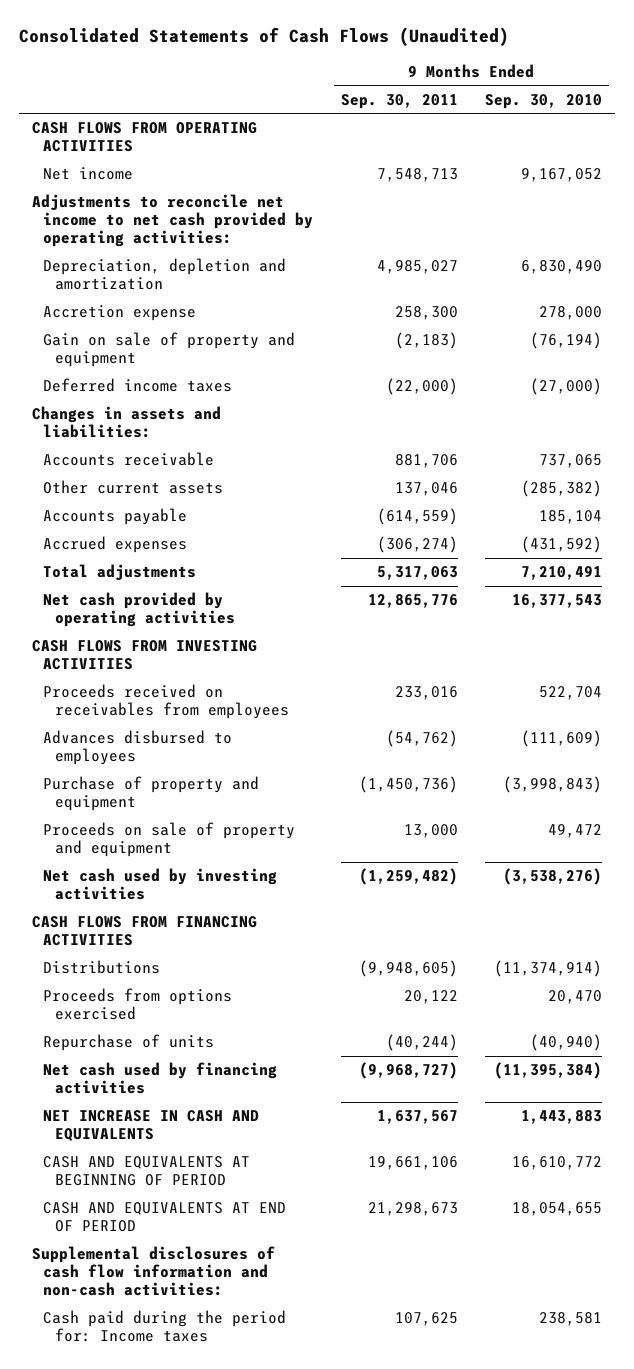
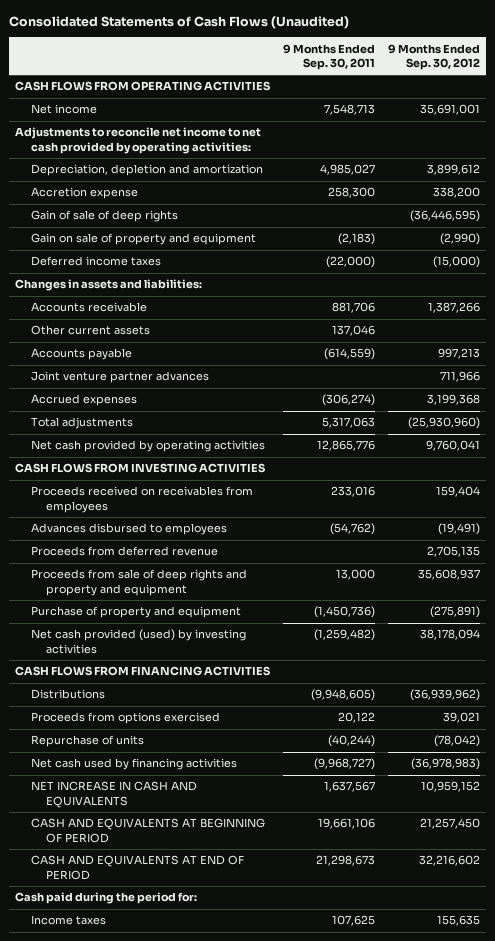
[484,93,602,109] Sep. 30, 2010 -> none
none -> [387,43,480,71] 9 Months Ended Sep. 30, 2012
none -> [30,210,178,223] Gain of sale of deep rights
none -> [30,371,209,384] Joint venture partner advances
none -> [30,546,218,557] Proceeds from deferred revenue
none -> [30,569,247,596] Proceeds from sale of deep rights and property and equipment
[43,822,296,858] Proceeds on sale of property and equipment -> none
[43,868,278,901] Net cash used by investing activities -> [30,629,246,654] Net cash provided (used) by investing activities
[32,1246,276,1297] Supplemental disclosures of cash flow information and non-cash activities: -> none
none -> [15,892,198,905] Cash paid during the period for:
[43,1310,287,1343] Cash paid during the period for: Income taxes -> [30,915,106,926] Income taxes

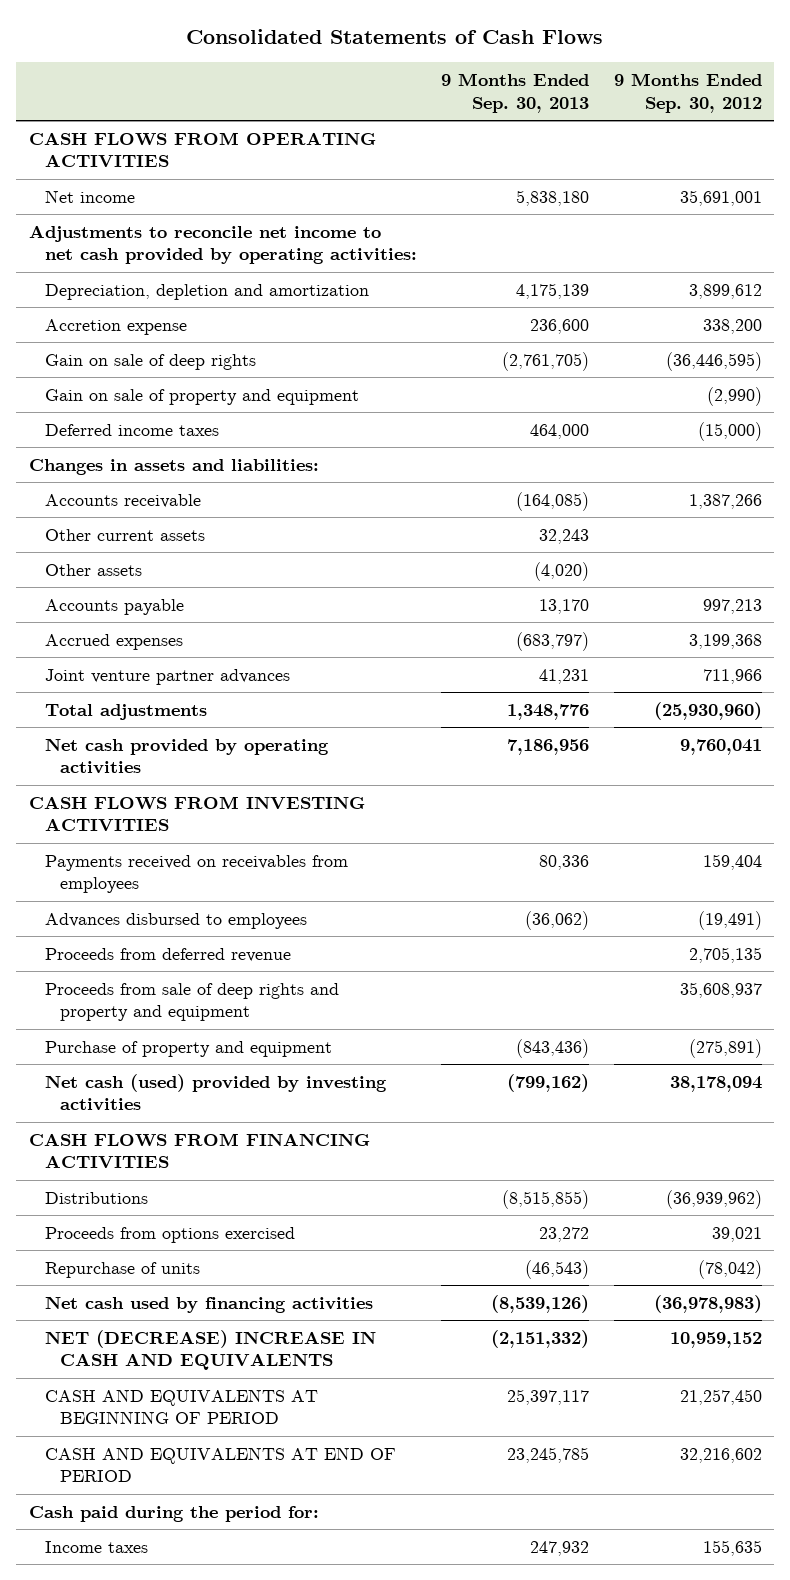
[9,16,350,30] Consolidated Statements of Cash Flows (Unaudited) -> [186,29,604,45] Consolidated Statements of Cash Flows
[282,43,375,71] 9 Months Ended Sep. 30, 2011 -> none
none -> [441,73,590,113] 9 Months Ended Sep. 30, 2013
[30,210,178,223] Gain of sale of deep rights -> [44,353,256,370] Gain on sale of deep rights
none -> [44,563,142,576] Other assets
[30,371,209,384] Joint venture partner advances -> [44,668,290,685] Joint venture partner advances
[30,486,253,513] Proceeds received on receivables from employees -> [44,854,348,894] Payments received on receivables from employees
[30,629,246,654] Net cash provided (used) by investing activities -> [44,1073,387,1112] Net cash (used) provided by investing activities
[30,781,197,808] NET INCREASE IN CASH AND EQUIVALENTS -> [44,1329,376,1371] NET (DECREASE) INCREASE IN CASH AND EQUIVALENTS

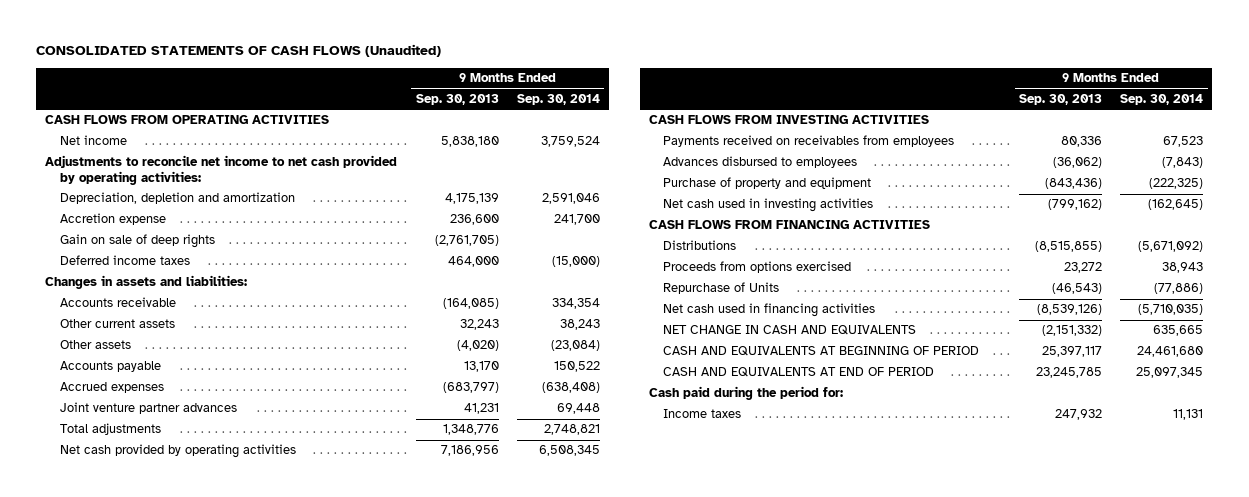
[186,29,604,45] Consolidated Statements of Cash Flows -> [36,44,442,58] CONSOLIDATED STATEMENTS OF CASH FLOWS (Unaudited)
[613,73,762,113] 9 Months Ended Sep. 30, 2012 -> none
none -> [516,93,600,105] Sep. 30, 2014
[44,388,359,405] Gain on sale of property and equipment -> none
[44,947,291,962] Proceeds from deferred revenue -> none
[44,982,339,1022] Proceeds from sale of deep rights and property and equipment -> none
[44,1073,387,1112] Net cash (used) provided by investing activities -> [663,198,874,213] Net cash used in investing activities
[44,1261,200,1278] Repurchase of units -> [663,282,780,295] Repurchase of Units
[44,1295,373,1313] Net cash used by financing activities -> [663,303,876,318] Net cash used in financing activities
[44,1329,376,1371] NET (DECREASE) INCREASE IN CASH AND EQUIVALENTS -> [663,325,917,336] NET CHANGE IN CASH AND EQUIVALENTS

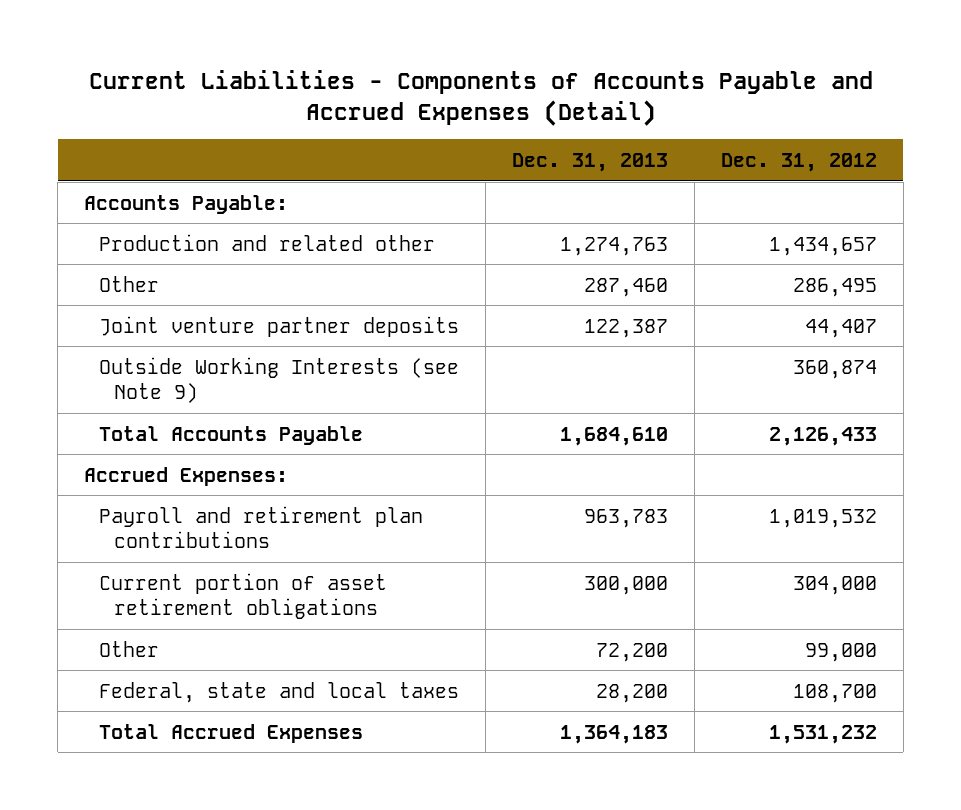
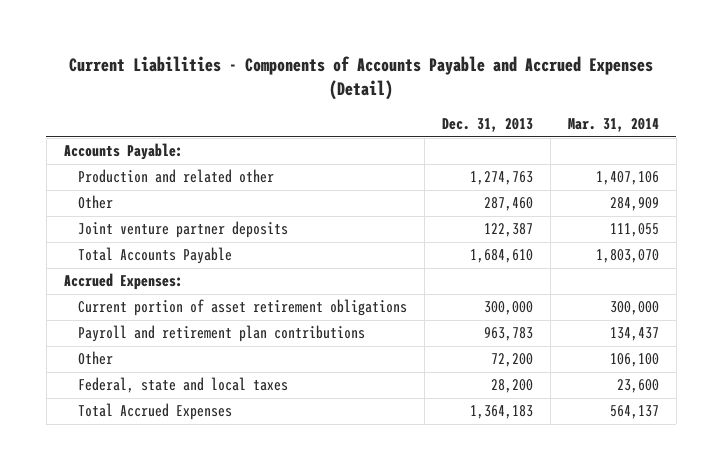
[720,152,877,172] Dec. 31, 2012 -> none
none -> [567,118,659,133] Mar. 31, 2014
[98,356,459,404] Outside Working Interests (see Note 9) -> none
[98,505,423,549] Payroll and retirement plan contributions -> [77,325,365,343] Payroll and retirement plan contributions

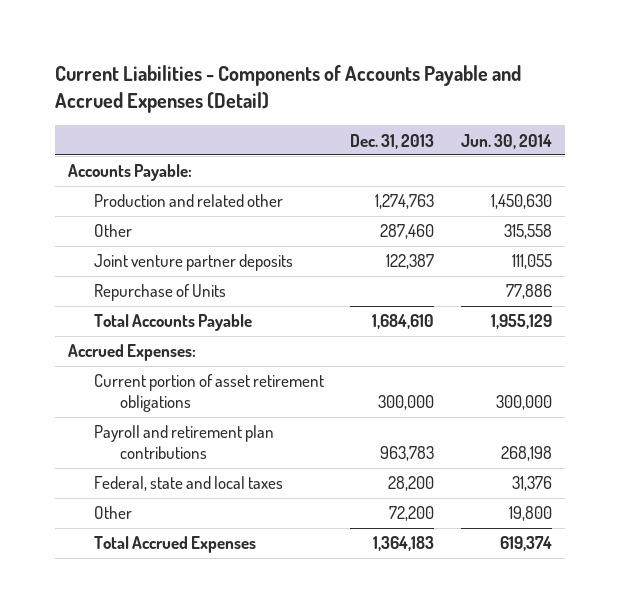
[567,118,659,133] Mar. 31, 2014 -> none
none -> [460,133,552,149] Jun. 30, 2014
none -> [93,284,226,302] Repurchase of Units
[77,351,113,366] Other -> [93,506,132,520] Other

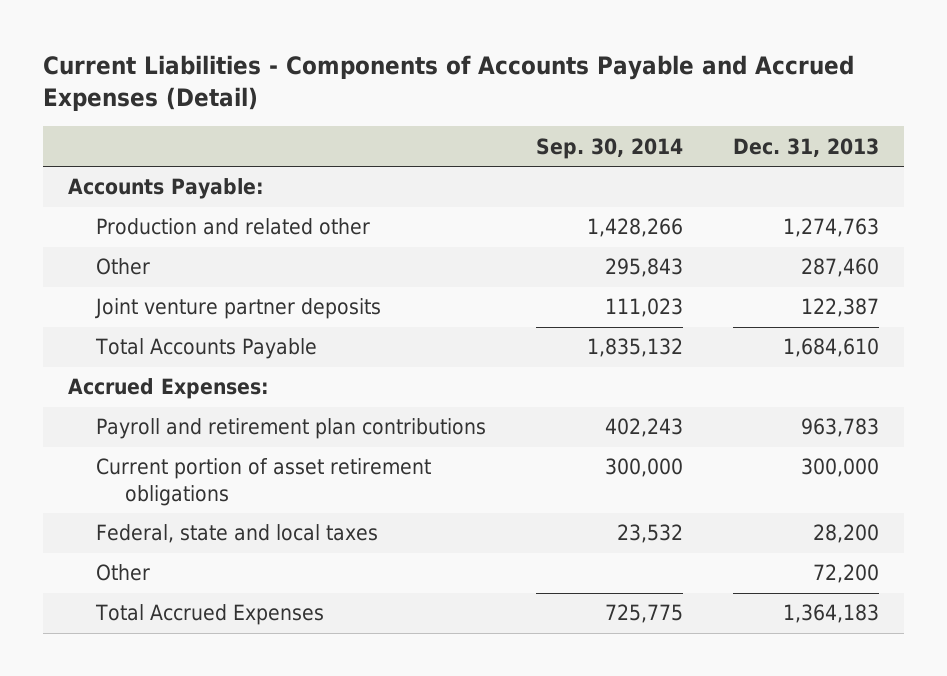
[460,133,552,149] Jun. 30, 2014 -> none
none -> [536,137,684,159] Sep. 30, 2014
[93,284,226,302] Repurchase of Units -> none
[93,374,324,413] Current portion of asset retirement obligations -> [96,458,432,506] Current portion of asset retirement obligations

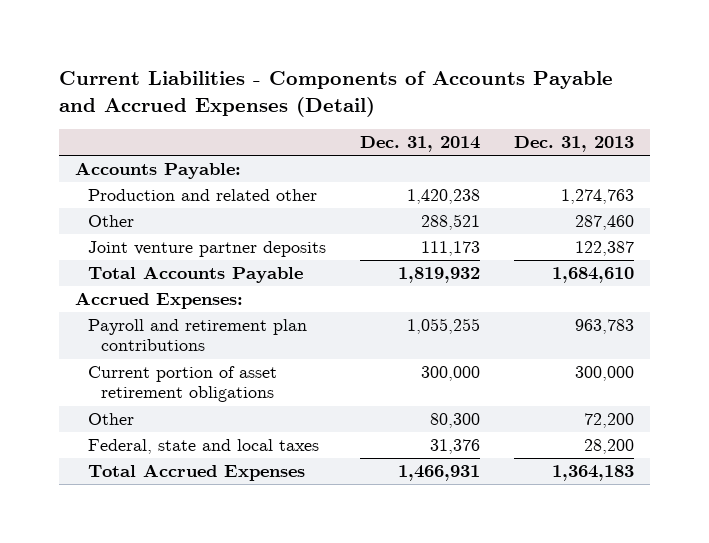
[536,137,684,159] Sep. 30, 2014 -> none
none -> [359,136,480,153] Dec. 31, 2014
[96,524,379,544] Federal, state and local taxes -> [88,438,320,454] Federal, state and local taxes

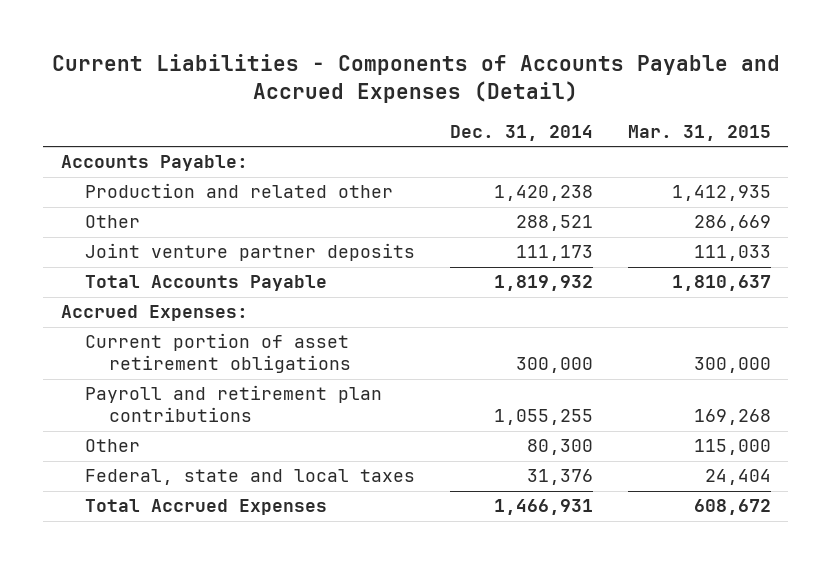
[513,136,634,153] Dec. 31, 2013 -> none
none -> [627,124,771,141] Mar. 31, 2015
[88,318,308,352] Payroll and retirement plan contributions -> [84,385,382,423] Payroll and retirement plan contributions

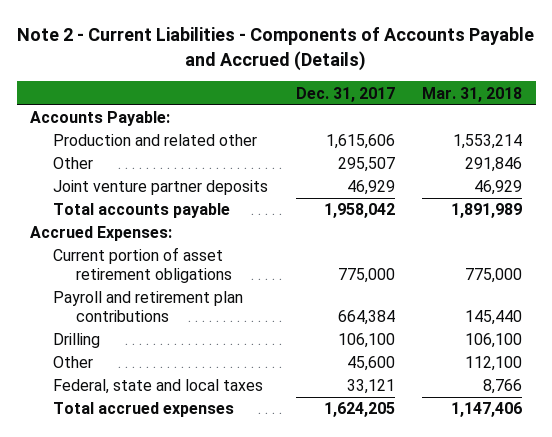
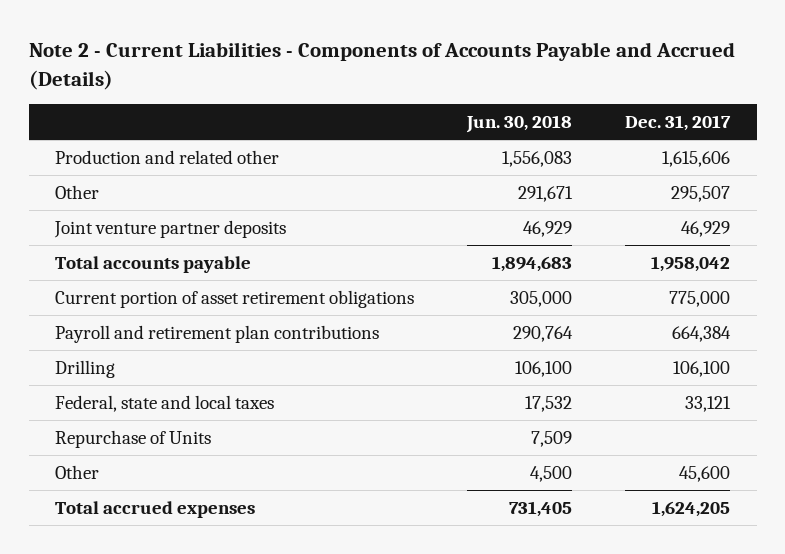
[422,86,523,102] Mar. 31, 2018 -> none
none -> [466,114,573,133] Jun. 30, 2018
[30,111,171,127] Accounts Payable: -> none
[30,226,173,242] Accrued Expenses: -> none
none -> [55,429,212,448] Repurchase of Units
[52,356,93,369] Other -> [55,464,100,479] Other

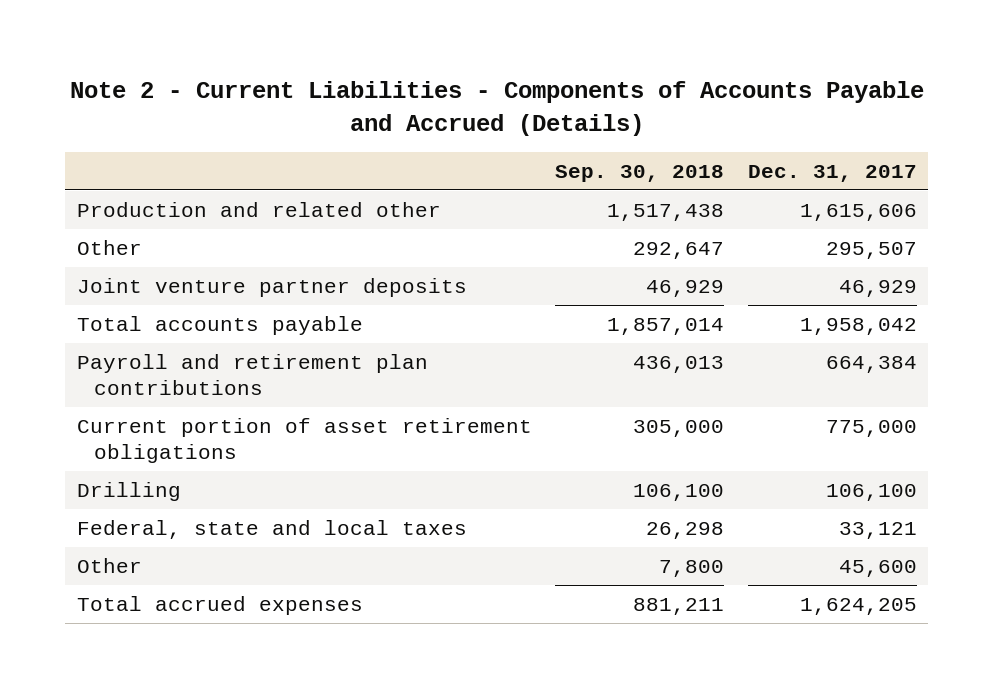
[466,114,573,133] Jun. 30, 2018 -> none
none -> [555,164,725,182] Sep. 30, 2018
[55,289,415,308] Current portion of asset retirement obligations -> [77,417,533,463] Current portion of asset retirement obligations
[55,429,212,448] Repurchase of Units -> none

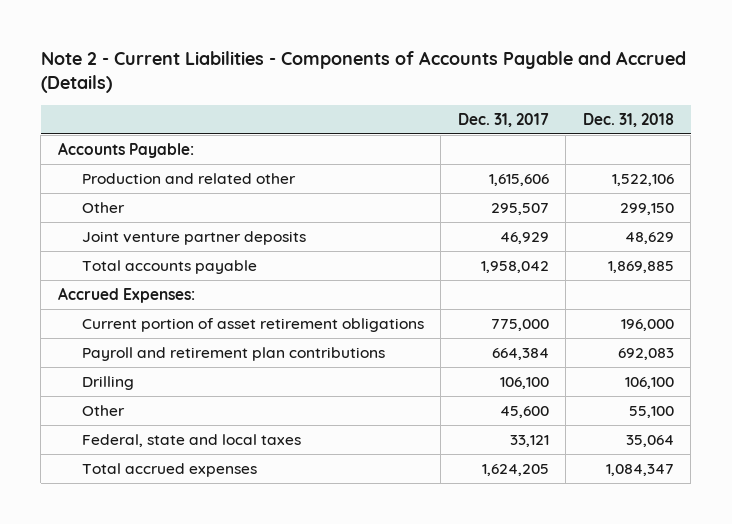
[555,164,725,182] Sep. 30, 2018 -> none
none -> [582,112,674,127] Dec. 31, 2018
none -> [57,142,194,159] Accounts Payable:
none -> [57,287,195,304] Accrued Expenses:
[77,353,429,395] Payroll and retirement plan contributions -> [82,347,386,362] Payroll and retirement plan contributions
[77,519,468,539] Federal, state and local taxes -> [82,434,302,448] Federal, state and local taxes

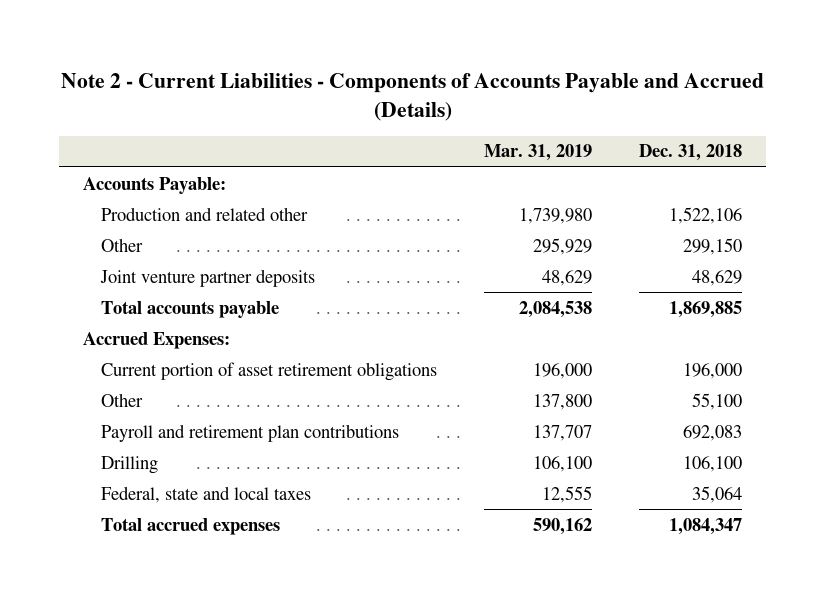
[457,112,549,127] Dec. 31, 2017 -> none
none -> [484,144,593,162] Mar. 31, 2019
[82,405,126,417] Other -> [101,392,144,407] Other

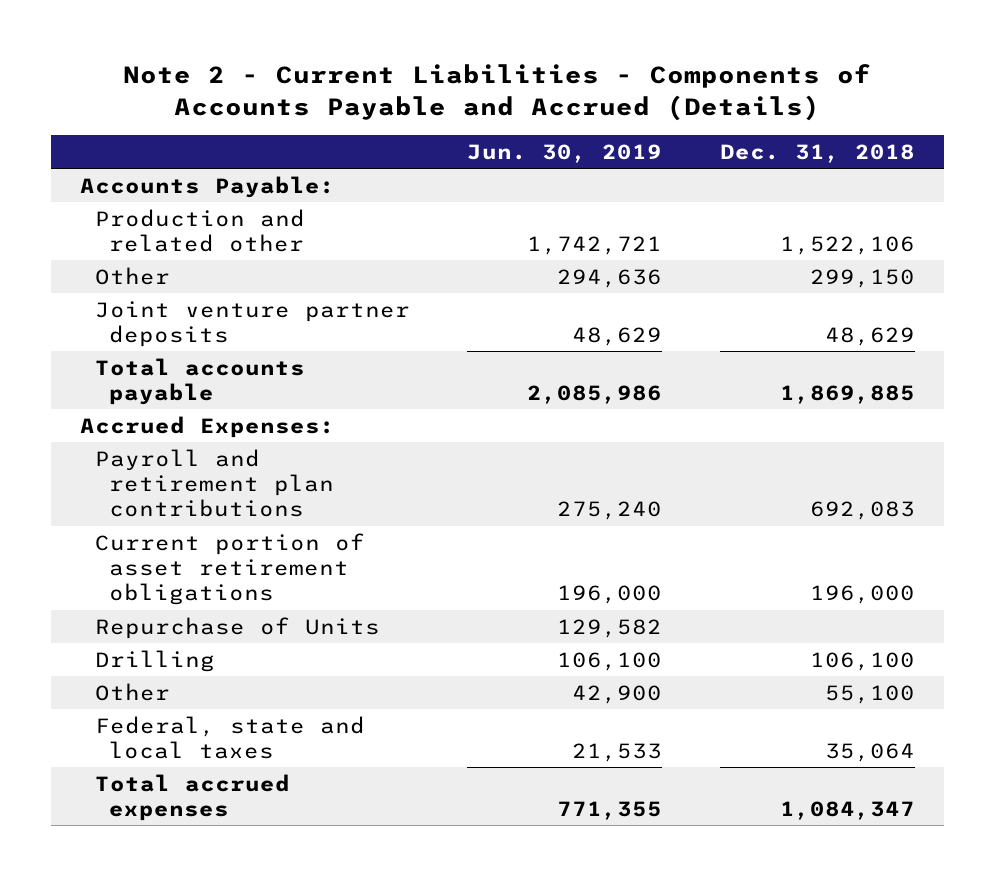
[484,144,593,162] Mar. 31, 2019 -> none
none -> [467,144,663,164] Jun. 30, 2019
[101,361,438,381] Current portion of asset retirement obligations -> [94,532,365,606] Current portion of asset retirement obligations
none -> [94,616,380,639] Repurchase of Units
[101,392,144,407] Other -> [94,682,170,701] Other

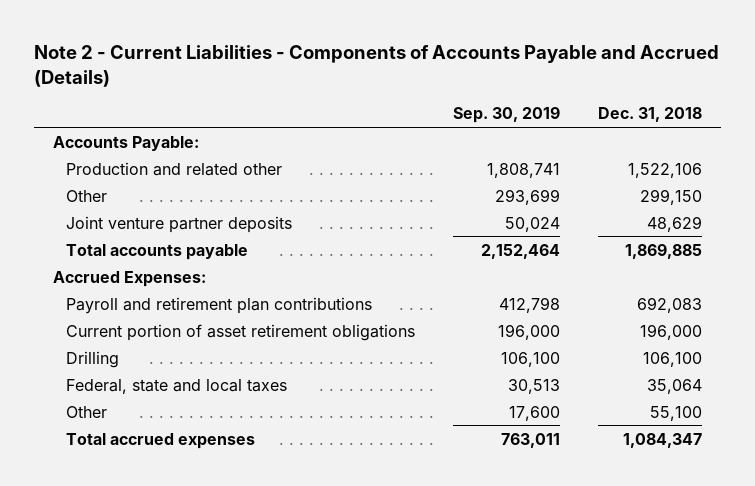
[467,144,663,164] Jun. 30, 2019 -> none
none -> [452,106,560,124] Sep. 30, 2019
[94,616,380,639] Repurchase of Units -> none
[94,682,170,701] Other -> [65,405,107,418] Other

